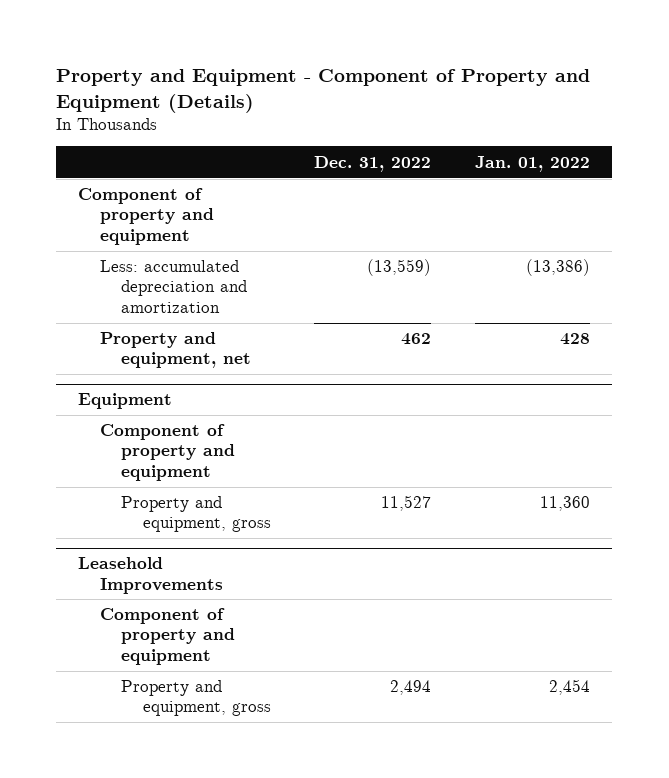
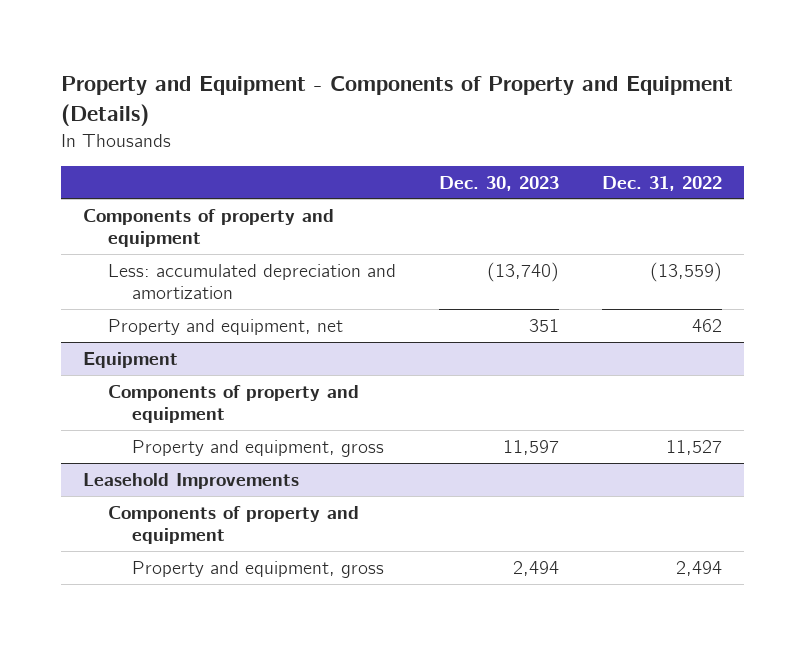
[56,69,591,113] Property and Equipment - Component of Property and Equipment (Details) -> [61,76,734,126] Property and Equipment - Components of Property and Equipment (Details)
[475,155,591,172] Jan. 01, 2022 -> none
none -> [438,175,559,191] Dec. 30, 2023
[78,188,214,245] Component of property and equipment -> [82,208,334,248] Components of property and equipment
[99,424,236,481] Component of property and equipment -> [107,384,359,424] Components of property and equipment
[99,608,236,665] Component of property and equipment -> [107,505,359,545] Components of property and equipment

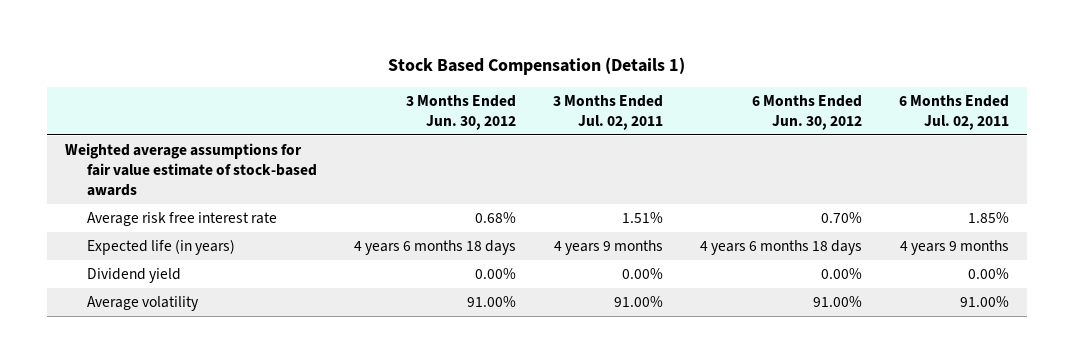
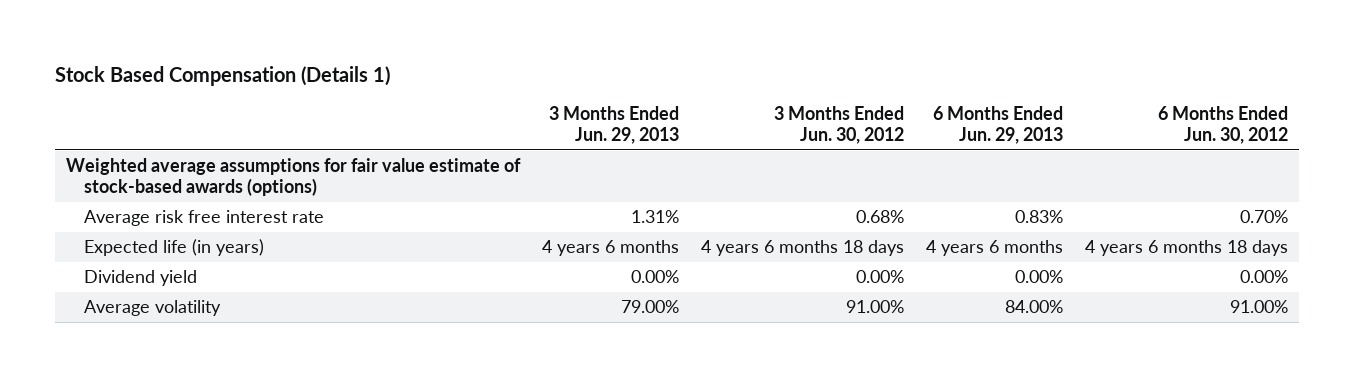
[552,95,663,130] 3 Months Ended Jul. 02, 2011 -> none
[898,95,1009,130] 6 Months Ended Jul. 02, 2011 -> none
none -> [548,106,679,144] 3 Months Ended Jun. 29, 2013
none -> [932,106,1063,144] 6 Months Ended Jun. 29, 2013
[65,143,317,196] Weighted average assumptions for fair value estimate of stock-based awards -> [65,158,521,196] Weighted average assumptions for fair value estimate of stock-based awards (options)

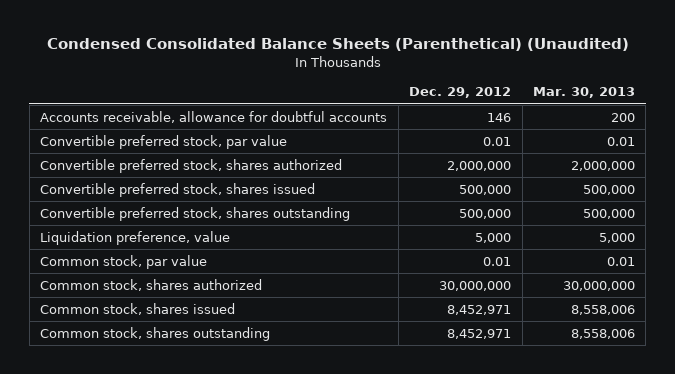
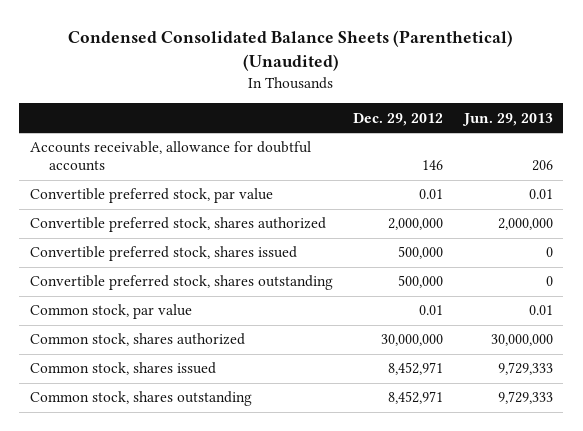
[532,87,635,99] Mar. 30, 2013 -> none
none -> [461,112,553,126] Jun. 29, 2013
[40,230,231,245] Liquidation preference, value -> none

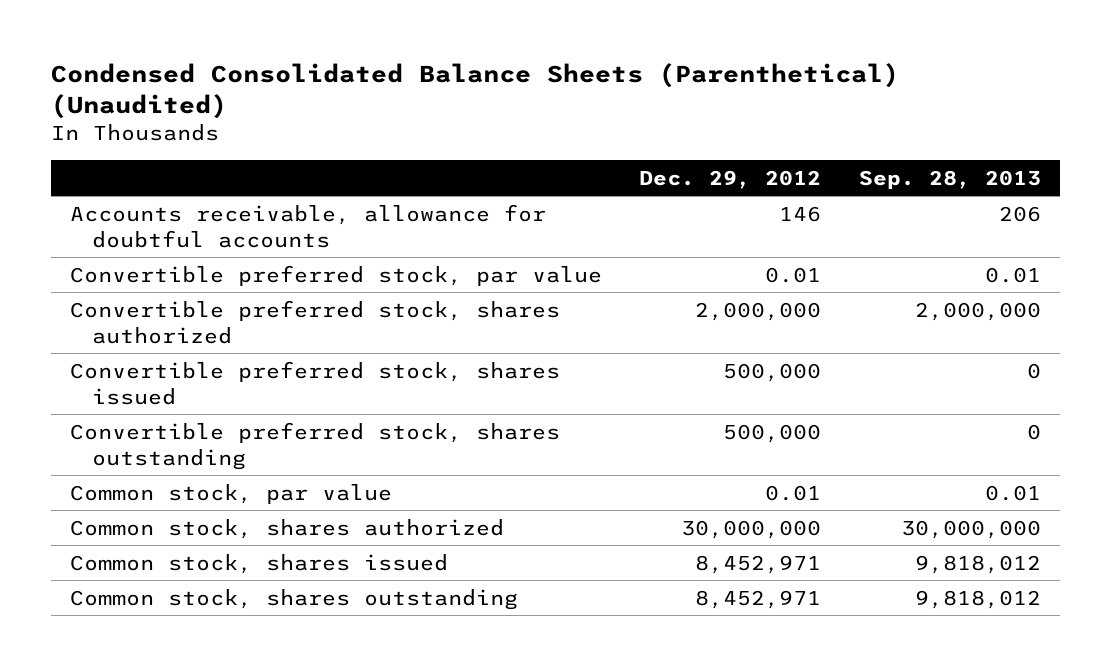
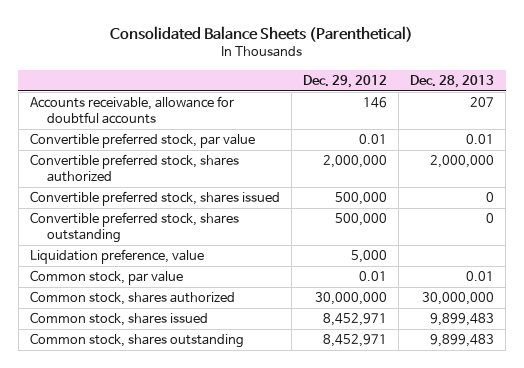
[51,63,900,120] Condensed Consolidated Balance Sheets (Parenthetical) (Unaudited) -> [109,25,413,42] Consolidated Balance Sheets (Parenthetical)
[859,169,1042,189] Sep. 28, 2013 -> none
none -> [410,74,495,88] Dec. 28, 2013
none -> [29,249,204,265] Liquidation preference, value

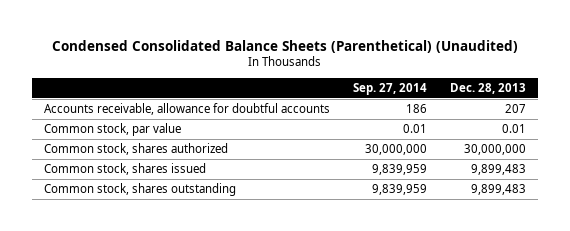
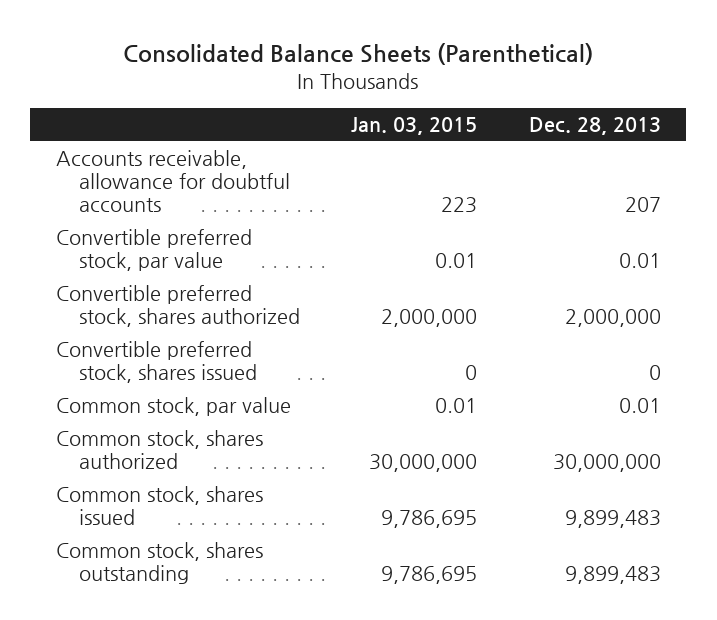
[51,39,518,53] Condensed Consolidated Balance Sheets (Parenthetical) (Unaudited) -> [123,43,594,66] Consolidated Balance Sheets (Parenthetical)
[352,82,427,95] Sep. 27, 2014 -> none
none -> [351,117,478,136] Jan. 03, 2015
none -> [56,229,253,272] Convertible preferred stock, par value
none -> [56,285,300,328] Convertible preferred stock, shares authorized
none -> [56,341,257,384] Convertible preferred stock, shares issued

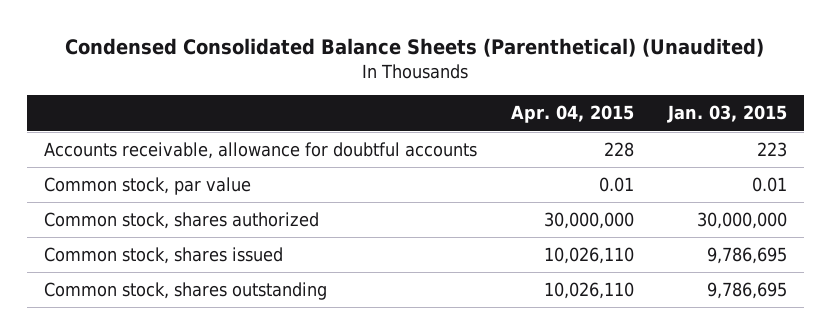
[123,43,594,66] Consolidated Balance Sheets (Parenthetical) -> [65,37,765,57] Condensed Consolidated Balance Sheets (Parenthetical) (Unaudited)
[528,117,661,136] Dec. 28, 2013 -> none
none -> [510,105,634,124] Apr. 04, 2015
[56,229,253,272] Convertible preferred stock, par value -> none
[56,285,300,328] Convertible preferred stock, shares authorized -> none
[56,341,257,384] Convertible preferred stock, shares issued -> none

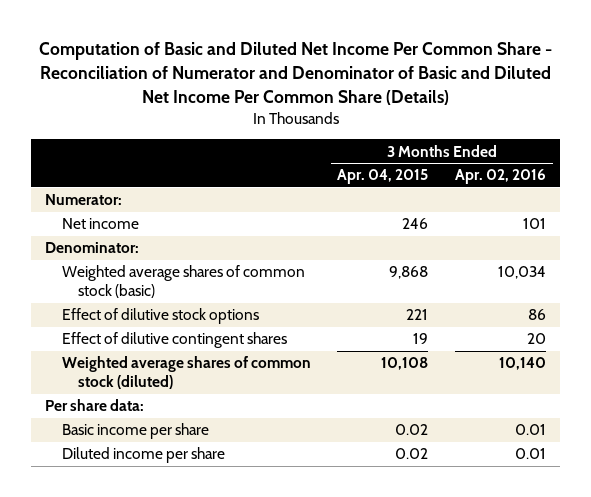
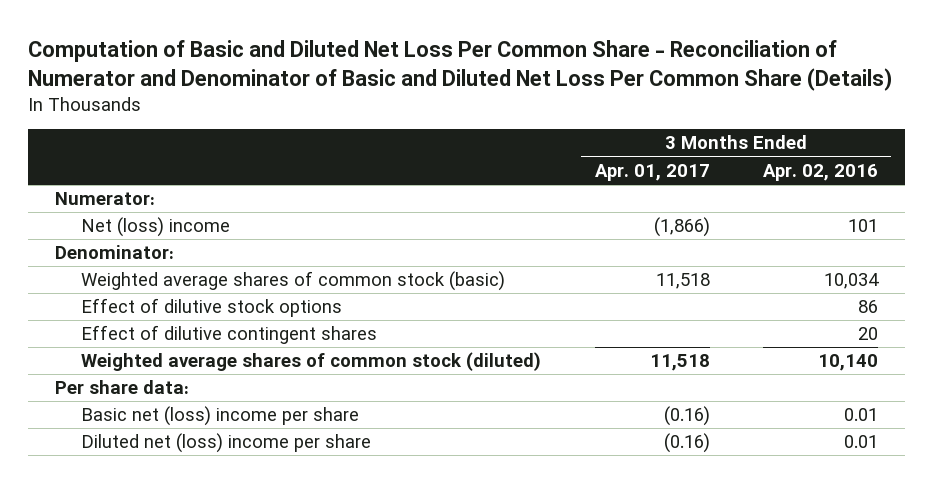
[38,42,552,106] Computation of Basic and Diluted Net Income Per Common Share - Reconciliation of Numerator and Denominator of Basic and Diluted Net Income Per Common Share (Details) -> [28,40,893,91] Computation of Basic and Diluted Net Loss Per Common Share - Reconciliation of Numerator and Denominator of Basic and Diluted Net Loss Per Common Share (Details)
[337,169,429,185] Apr. 04, 2015 -> none
none -> [594,163,710,181] Apr. 01, 2017
[61,218,139,230] Net income -> [81,217,231,238] Net (loss) income
[61,423,209,440] Basic income per share -> [81,406,360,427] Basic net (loss) income per share
[61,447,225,464] Diluted income per share -> [81,433,372,454] Diluted net (loss) income per share

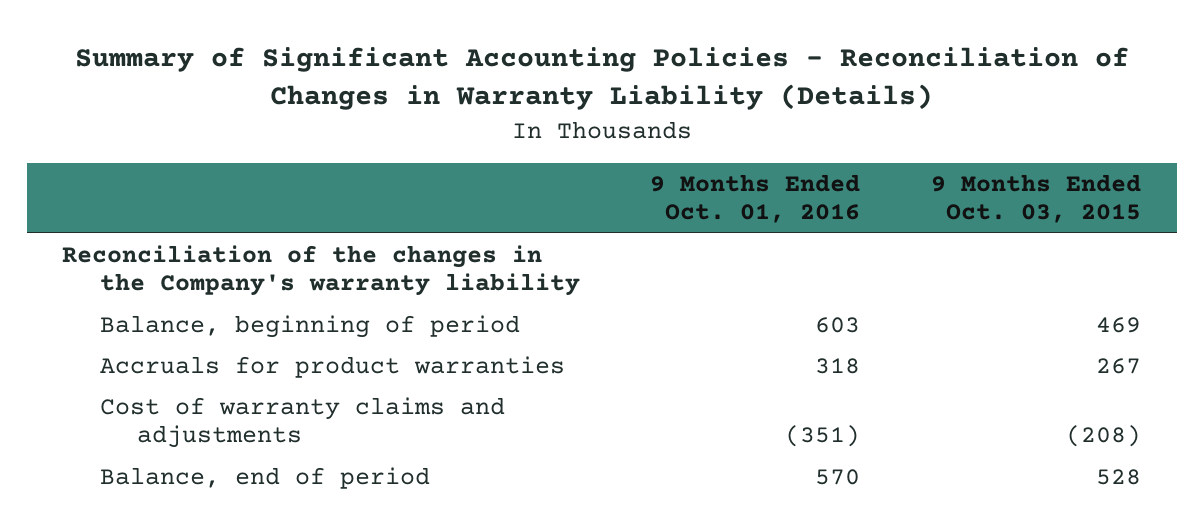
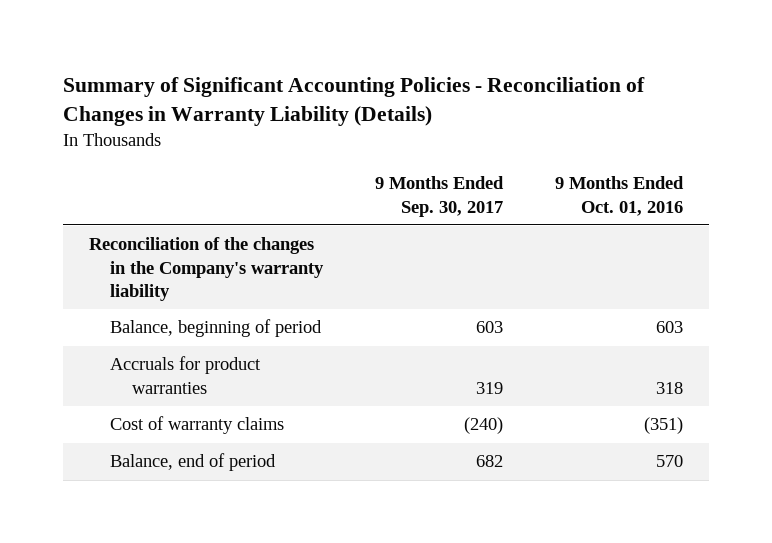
[931,173,1142,224] 9 Months Ended Oct. 03, 2015 -> none
none -> [375,176,505,217] 9 Months Ended Sep. 30, 2017
[99,396,505,449] Cost of warranty claims and adjustments -> [110,416,285,435] Cost of warranty claims

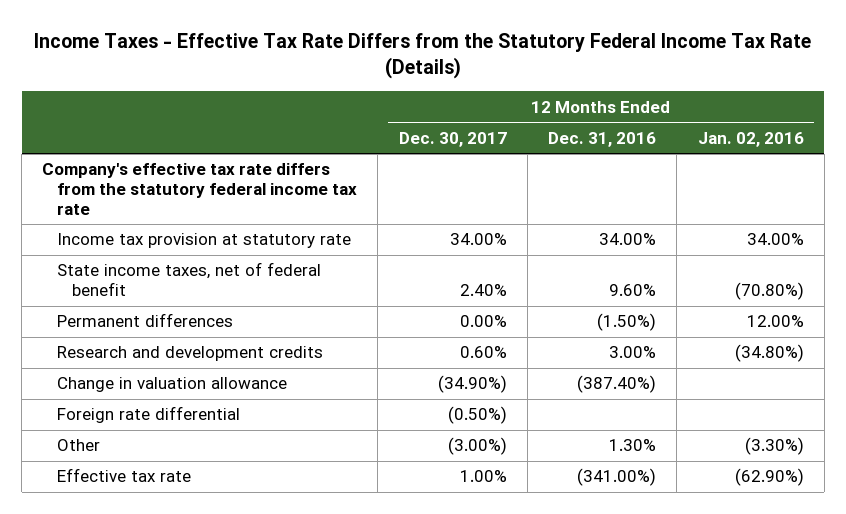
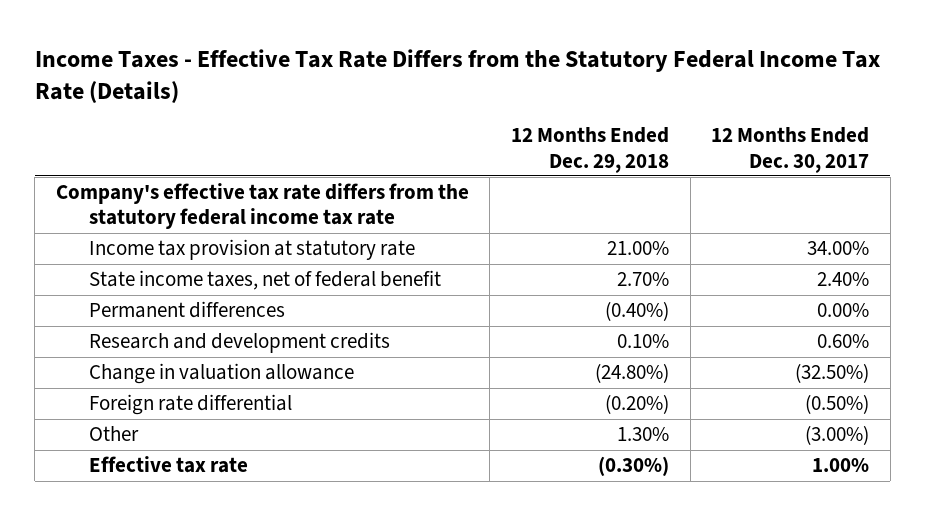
[548,131,657,147] Dec. 31, 2016 -> none
[697,131,804,147] Jan. 02, 2016 -> none
none -> [510,127,669,173] 12 Months Ended Dec. 29, 2018
[437,375,507,394] (34.90%) -> [795,363,870,384] (32.50%)

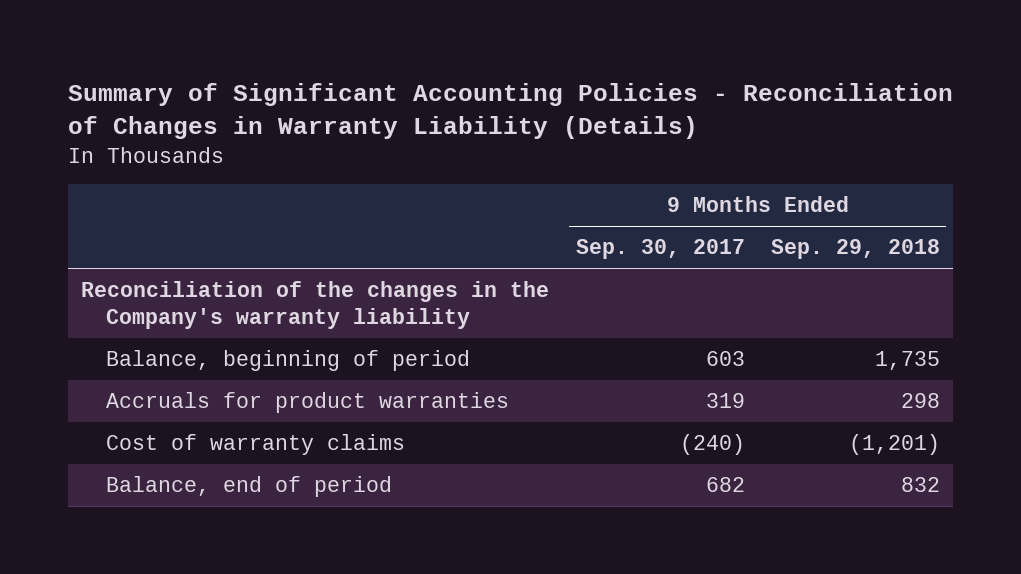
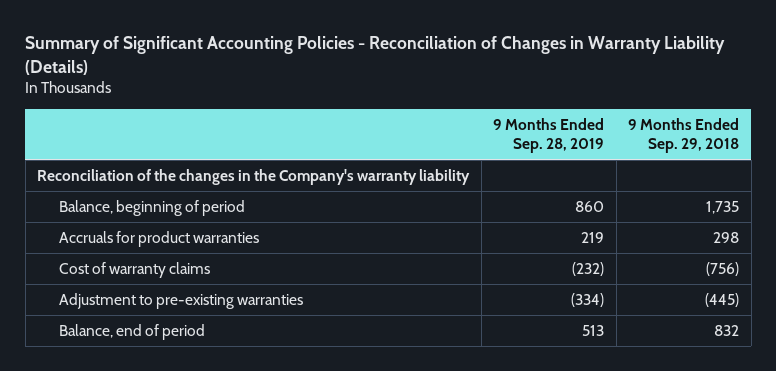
[575,239,745,260] Sep. 30, 2017 -> none
none -> [493,117,605,153] 9 Months Ended Sep. 28, 2019
[848,433,940,455] (1,201) -> [706,261,740,276] (756)
none -> [59,292,304,309] Adjustment to pre-existing warranties

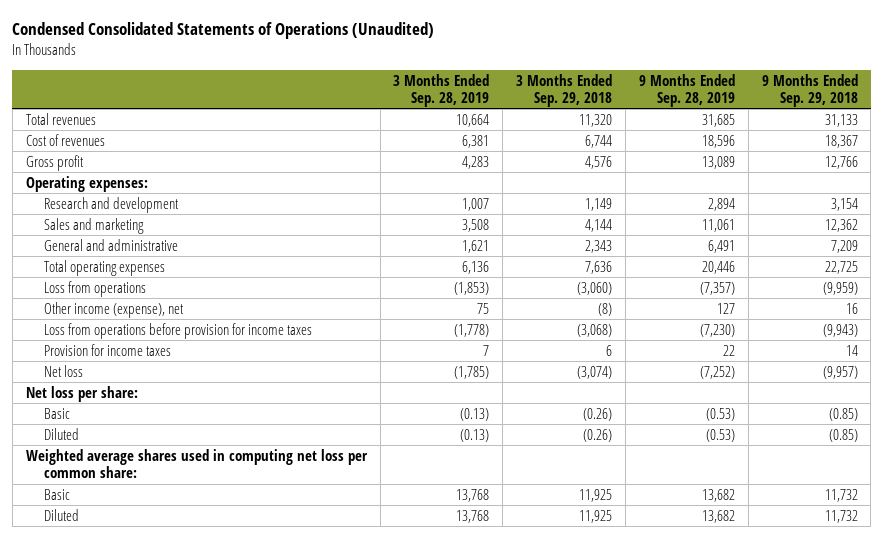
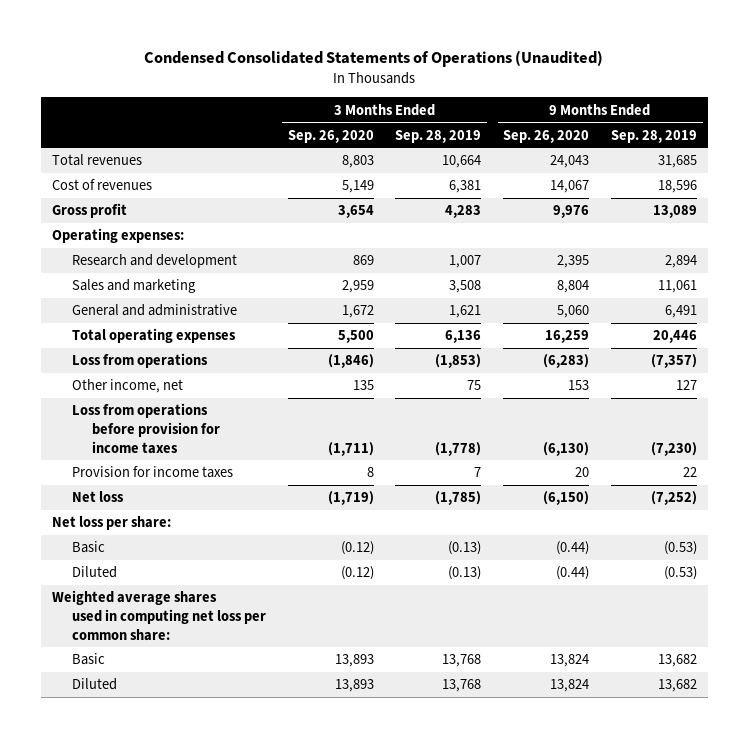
[516,73,613,108] 3 Months Ended Sep. 29, 2018 -> none
[761,73,858,108] 9 Months Ended Sep. 29, 2018 -> none
none -> [287,129,374,143] Sep. 26, 2020
none -> [503,129,590,143] Sep. 26, 2020
[44,301,185,318] Other income (expense), net -> [71,379,183,394] Other income, net

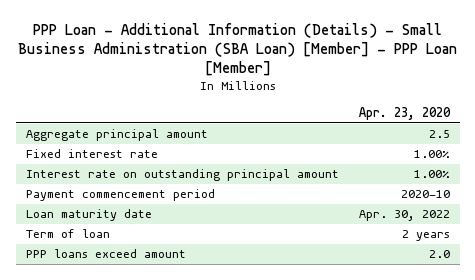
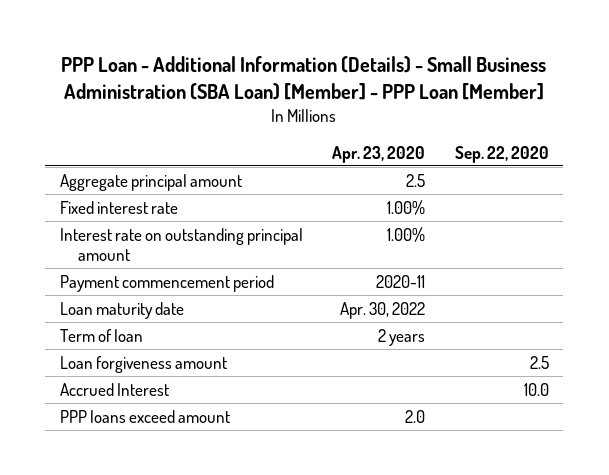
none -> [454,145,549,163] Sep. 22, 2020
[400,190,450,199] 2020-10 -> [376,274,426,288] 2020-11
none -> [59,355,227,373] Loan forgiveness amount
none -> [59,382,169,396] Accrued Interest

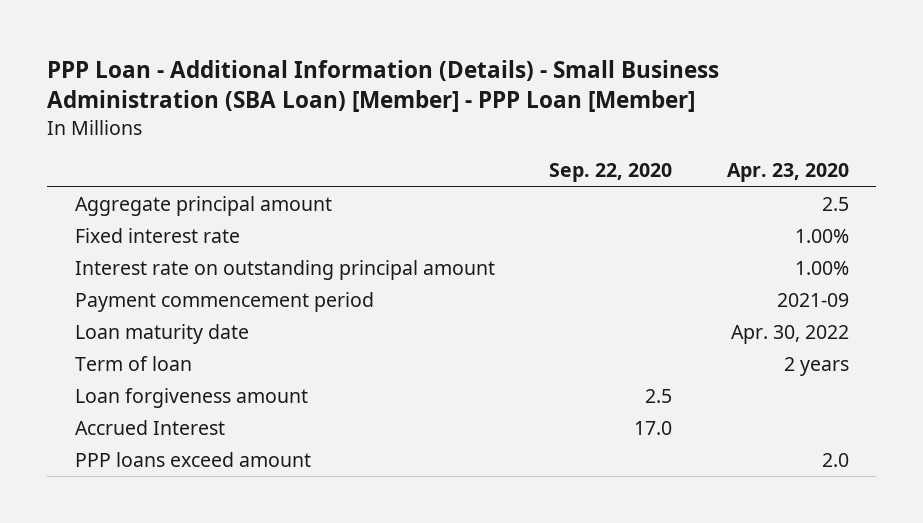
[376,274,426,288] 2020-11 -> [776,293,849,308] 2021-09
[523,382,549,396] 10.0 -> [634,421,673,436] 17.0

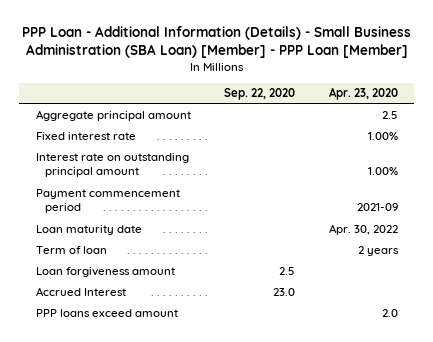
[634,421,673,436] 17.0 -> [273,287,296,296] 23.0

